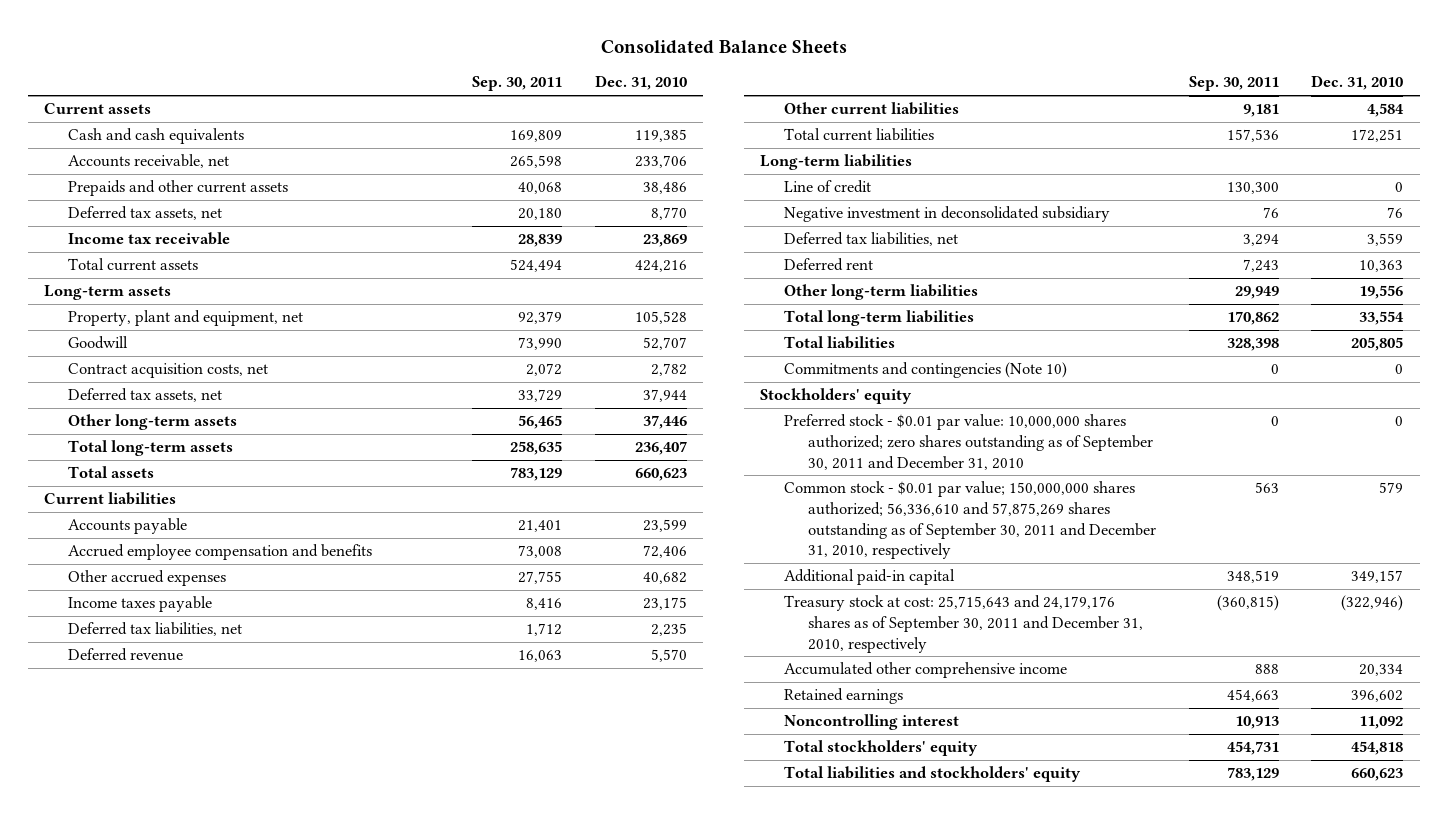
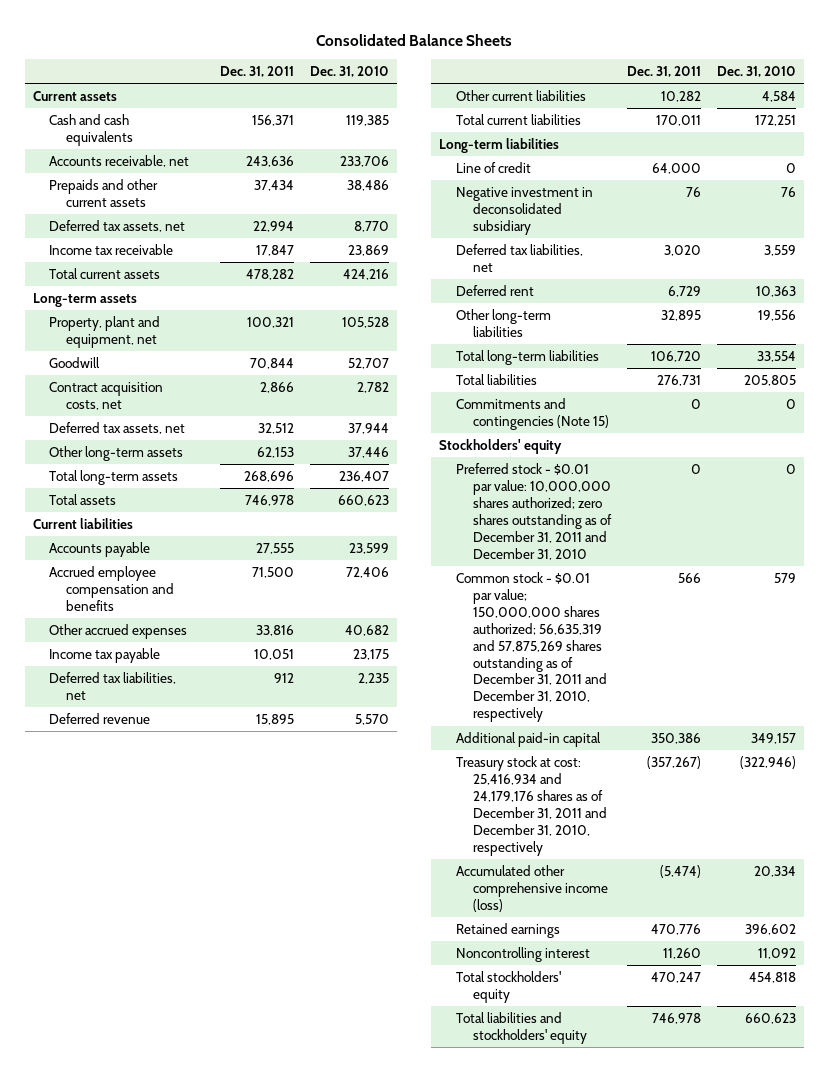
[472,76,563,92] Sep. 30, 2011 -> none
none -> [220,66,295,78] Dec. 31, 2011
[67,596,212,613] Income taxes payable -> [49,647,161,663] Income tax payable
[784,362,1068,379] Commitments and contingencies (Note 10) -> [456,397,610,430] Commitments and contingencies (Note 15)
[784,414,1153,470] Preferred stock - $0.01 par value: 10,000,000 shares authorized; zero shares outstanding as of September 30, 2011 and December 31, 2010 -> [456,462,613,560] Preferred stock - $0.01 par value: 10,000,000 shares authorized; zero shares outstanding as of December 31, 2011 and December 31, 2010
[784,481,1156,560] Common stock - $0.01 par value; 150,000,000 shares authorized; 56,336,610 and 57,875,269 shares outstanding as of September 30, 2011 and December 31, 2010, respectively -> [456,571,608,723] Common stock - $0.01 par value; 150,000,000 shares authorized; 56,635,319 and 57,875,269 shares outstanding as of December 31, 2011 and December 31, 2010, respectively
[784,595,1143,653] Treasury stock at cost: 25,715,643 and 24,179,176 shares as of September 30, 2011 and December 31, 2010, respectively -> [456,755,608,856] Treasury stock at cost: 25,416,934 and 24,179,176 shares as of December 31, 2011 and December 31, 2010, respectively
[784,662,1068,679] Accumulated other comprehensive income -> [456,864,609,912] Accumulated other comprehensive income (loss)

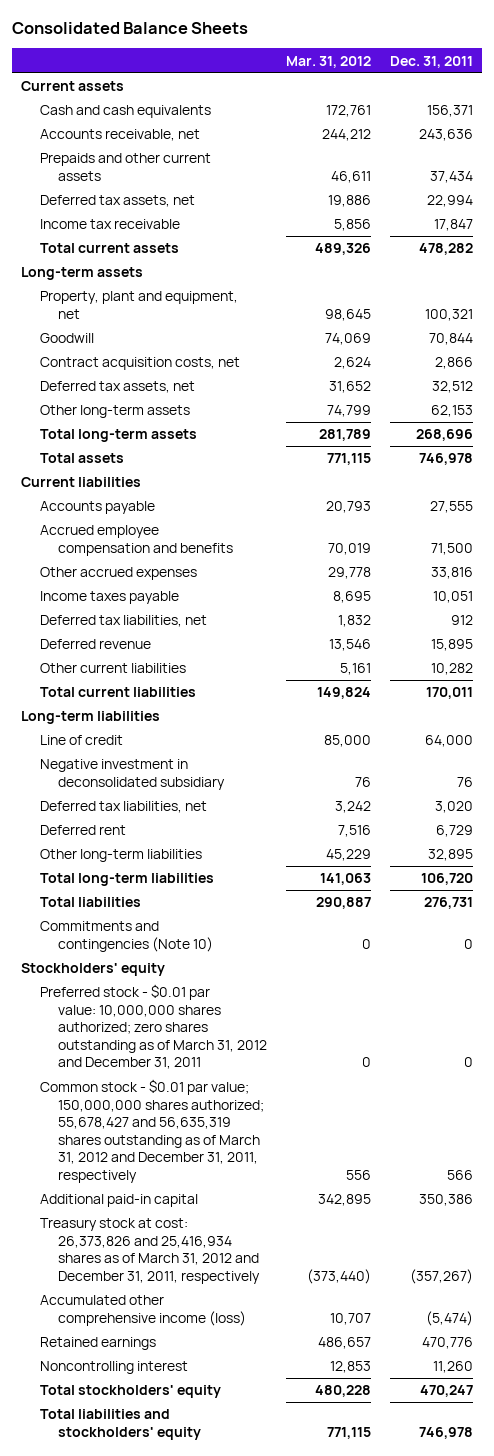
[310,66,390,78] Dec. 31, 2010 -> none
none -> [285,55,371,68] Mar. 31, 2012
[49,647,161,663] Income tax payable -> [39,591,179,605] Income taxes payable
[456,397,610,430] Commitments and contingencies (Note 15) -> [39,921,214,952] Commitments and contingencies (Note 10)
[456,462,613,560] Preferred stock - $0.01 par value: 10,000,000 shares authorized; zero shares outstanding as of December 31, 2011 and December 31, 2010 -> [39,984,268,1070] Preferred stock - $0.01 par value: 10,000,000 shares authorized; zero shares outstanding as of March 31, 2012 and December 31, 2011
[456,571,608,723] Common stock - $0.01 par value; 150,000,000 shares authorized; 56,635,319 and 57,875,269 shares outstanding as of December 31, 2011 and December 31, 2010, respectively -> [39,1079,265,1183] Common stock - $0.01 par value; 150,000,000 shares authorized; 55,678,427 and 56,635,319 shares outstanding as of March 31, 2012 and December 31, 2011, respectively
[456,755,608,856] Treasury stock at cost: 25,416,934 and 24,179,176 shares as of December 31, 2011 and December 31, 2010, respectively -> [39,1218,261,1284] Treasury stock at cost: 26,373,826 and 25,416,934 shares as of March 31, 2012 and December 31, 2011, respectively

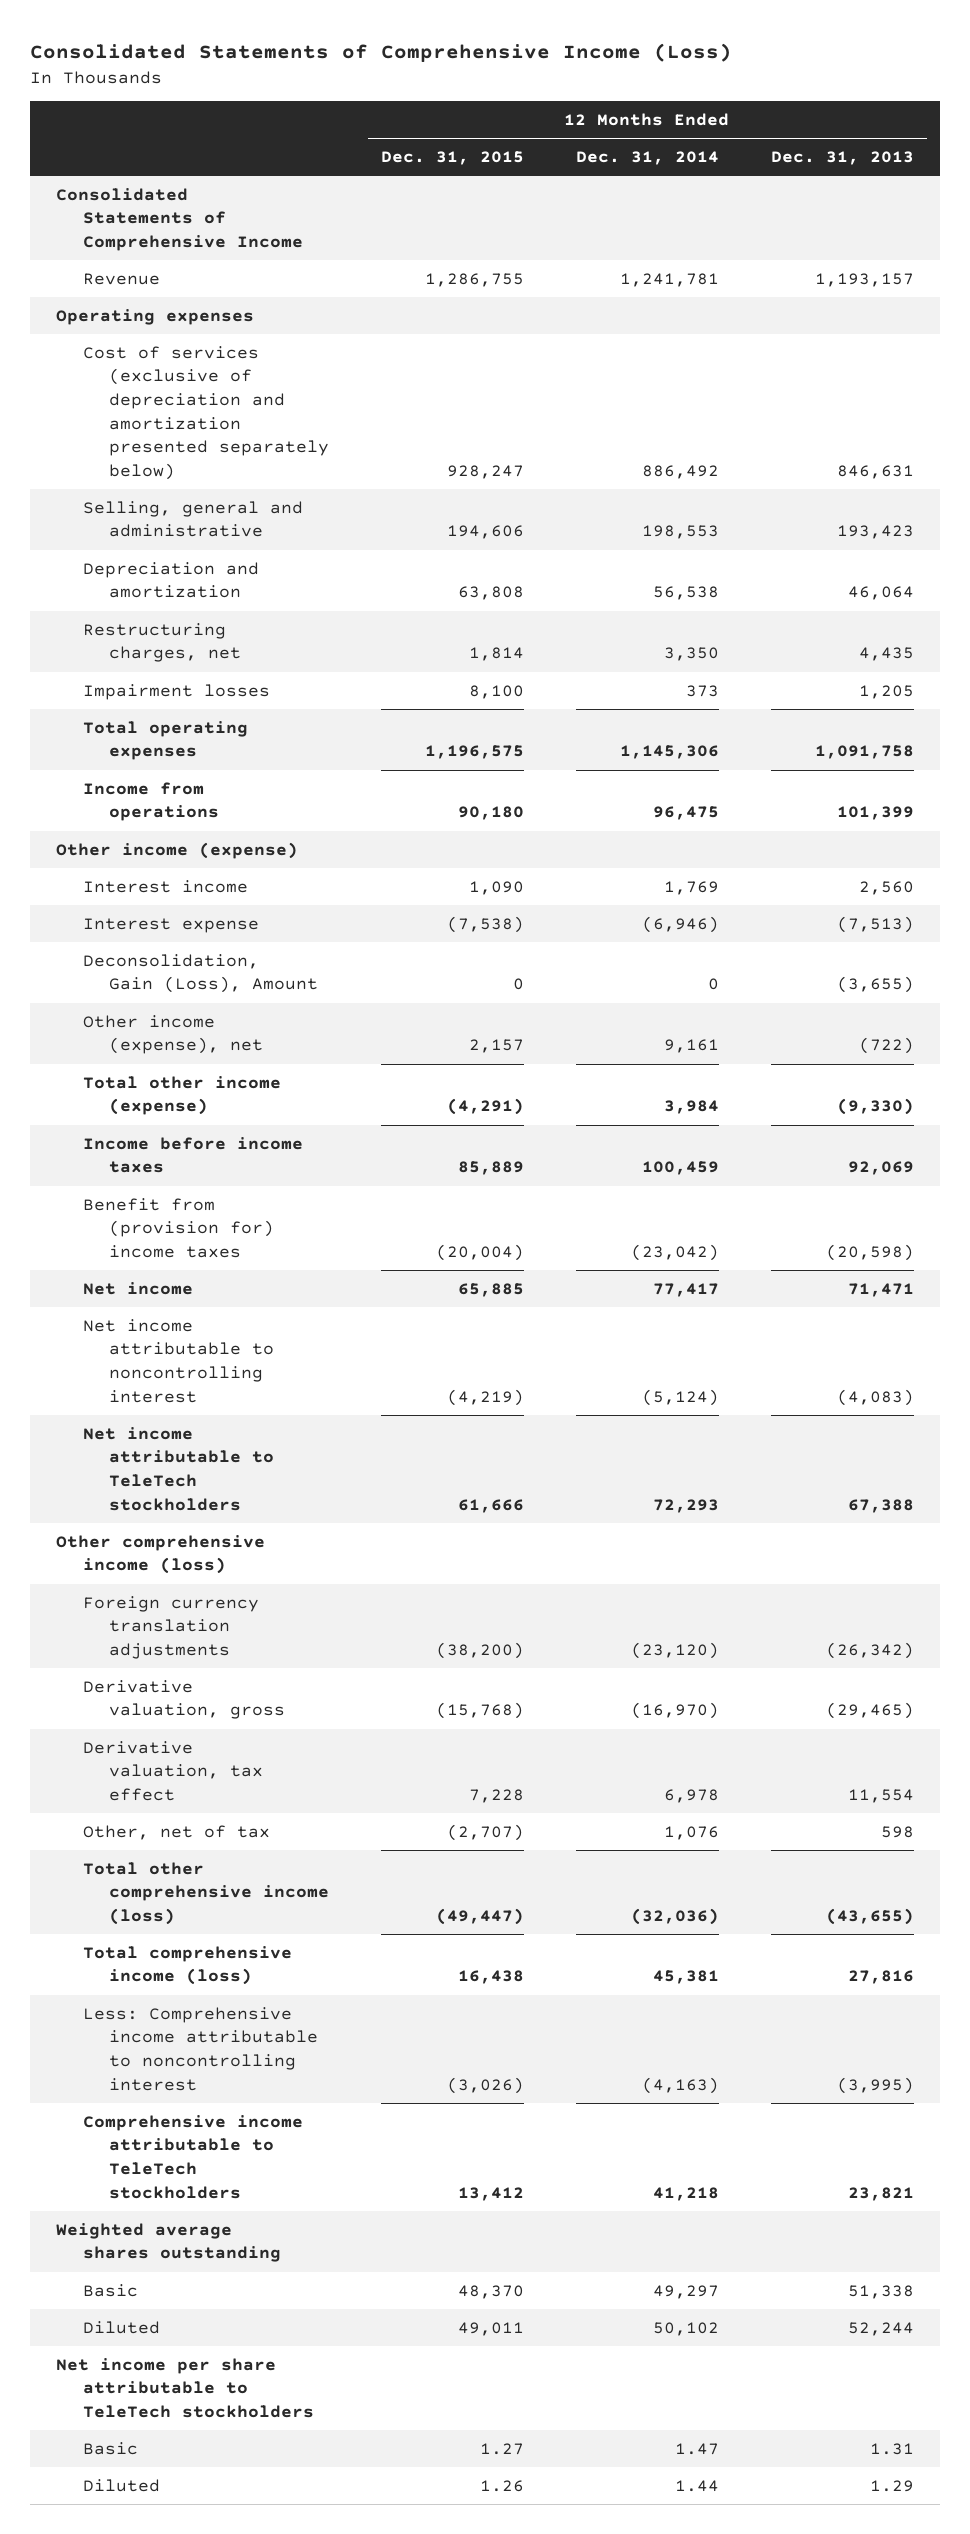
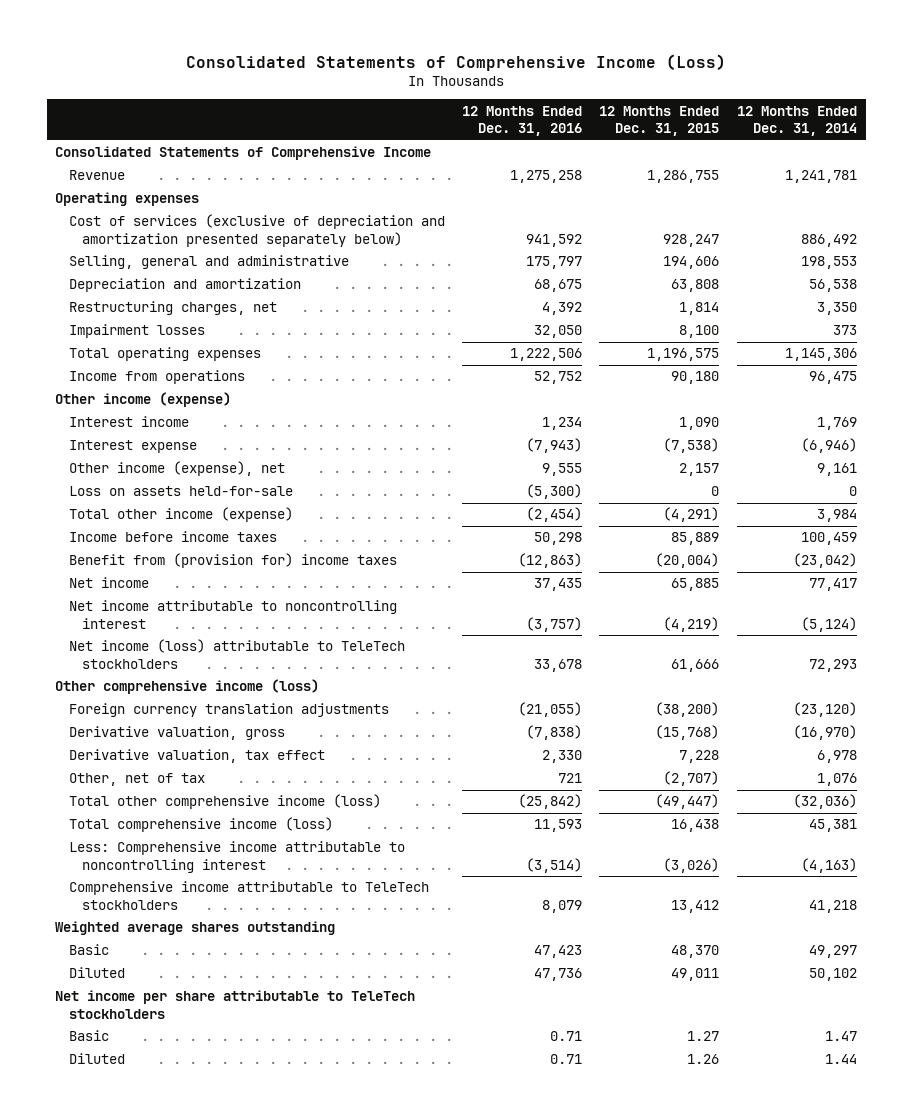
[770,151,914,166] Dec. 31, 2013 -> none
none -> [462,105,583,137] 12 Months Ended Dec. 31, 2016
[82,953,319,994] Deconsolidation, Gain (Loss), Amount -> none
none -> [68,486,293,497] Loss on assets held-for-sale
[82,1426,275,1511] Net income attributable to TeleTech stockholders -> [68,639,405,669] Net income (loss) attributable to TeleTech stockholders

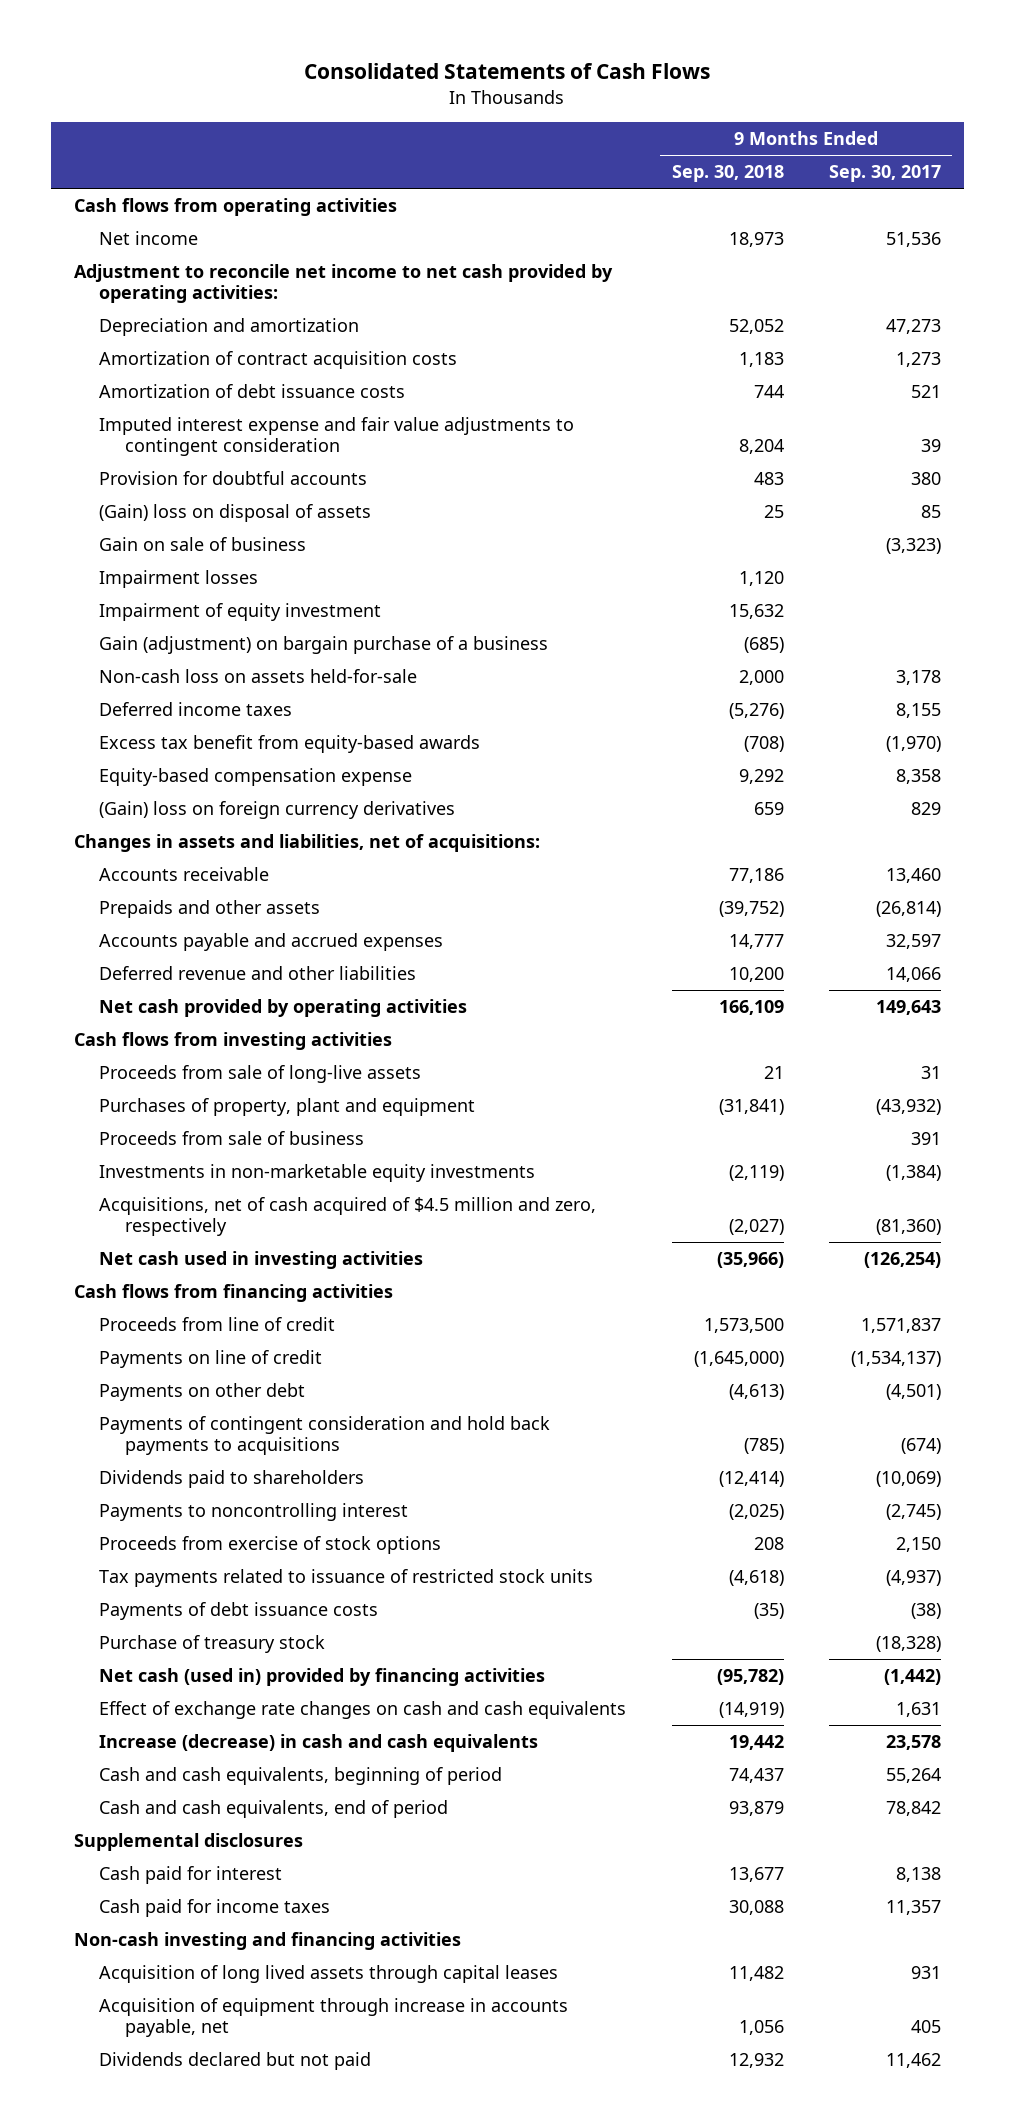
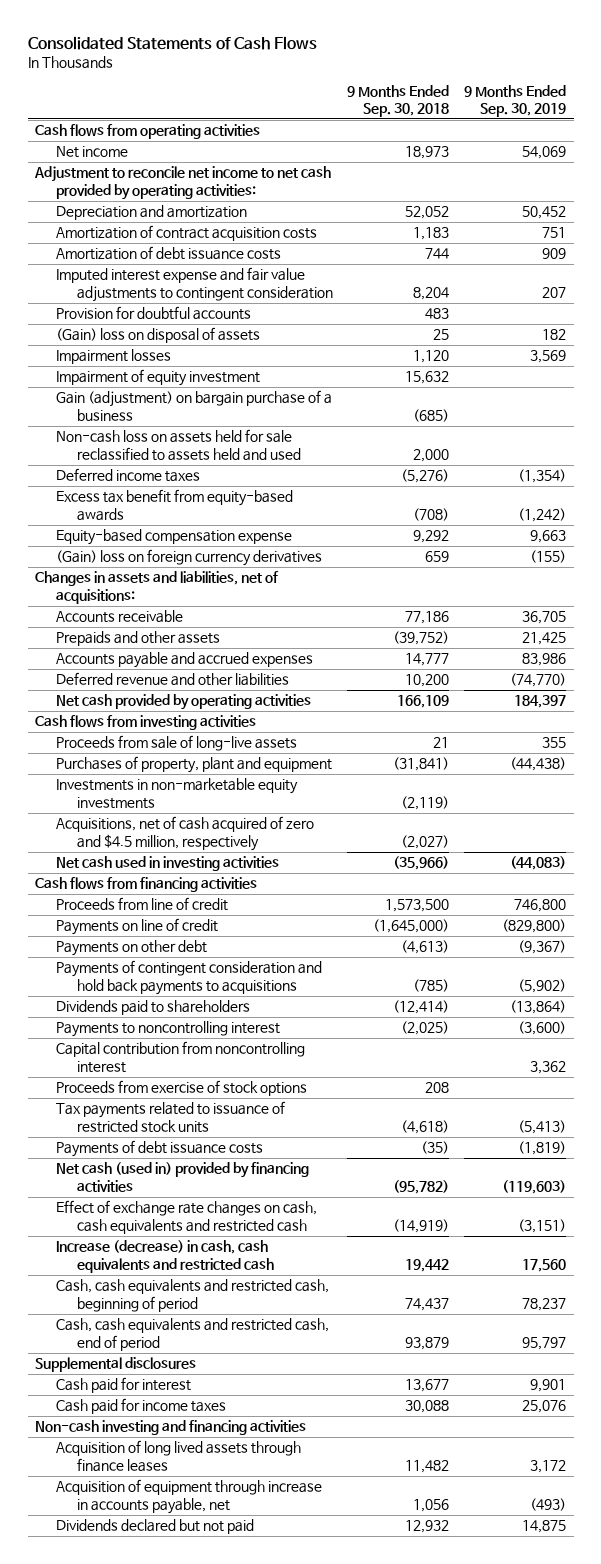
[829,165,942,183] Sep. 30, 2017 -> none
none -> [464,84,567,117] 9 Months Ended Sep. 30, 2019
[99,537,307,552] Gain on sale of business -> none
[99,669,418,684] Non-cash loss on assets held-for-sale -> [55,429,301,461] Non-cash loss on assets held for sale reclassified to assets held and used
[99,1131,365,1146] Proceeds from sale of business -> none
[99,1197,597,1237] Acquisitions, net of cash acquired of $4.5 million and zero, respectively -> [55,816,314,851] Acquisitions, net of cash acquired of zero and $4.5 million, respectively
none -> [55,1041,305,1073] Capital contribution from noncontrolling interest
[99,1635,326,1654] Purchase of treasury stock -> none
[99,1701,627,1720] Effect of exchange rate changes on cash and cash equivalents -> [55,1200,317,1234] Effect of exchange rate changes on cash, cash equivalents and restricted cash
[99,1734,539,1753] Increase (decrease) in cash and cash equivalents -> [55,1240,274,1273] Increase (decrease) in cash, cash equivalents and restricted cash
[99,1767,503,1786] Cash and cash equivalents, beginning of period -> [55,1279,329,1312] Cash, cash equivalents and restricted cash, beginning of period
[99,1800,449,1819] Cash and cash equivalents, end of period -> [55,1318,329,1351] Cash, cash equivalents and restricted cash, end of period
[99,1965,559,1984] Acquisition of long lived assets through capital leases -> [55,1440,301,1472] Acquisition of long lived assets through finance leases

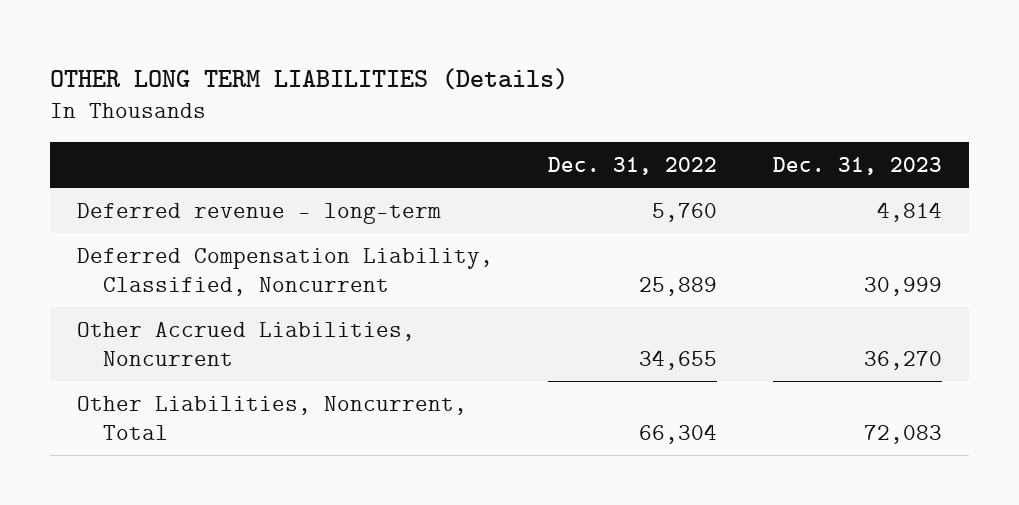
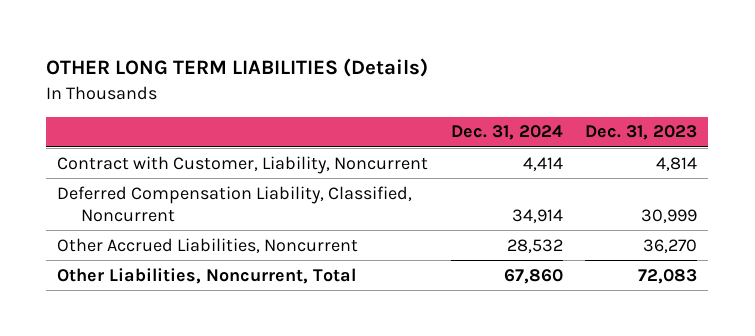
[548,156,718,175] Dec. 31, 2022 -> none
none -> [450,125,563,141] Dec. 31, 2024
[77,202,442,224] Deferred revenue - long-term -> [57,155,429,174] Contract with Customer, Liability, Noncurrent

